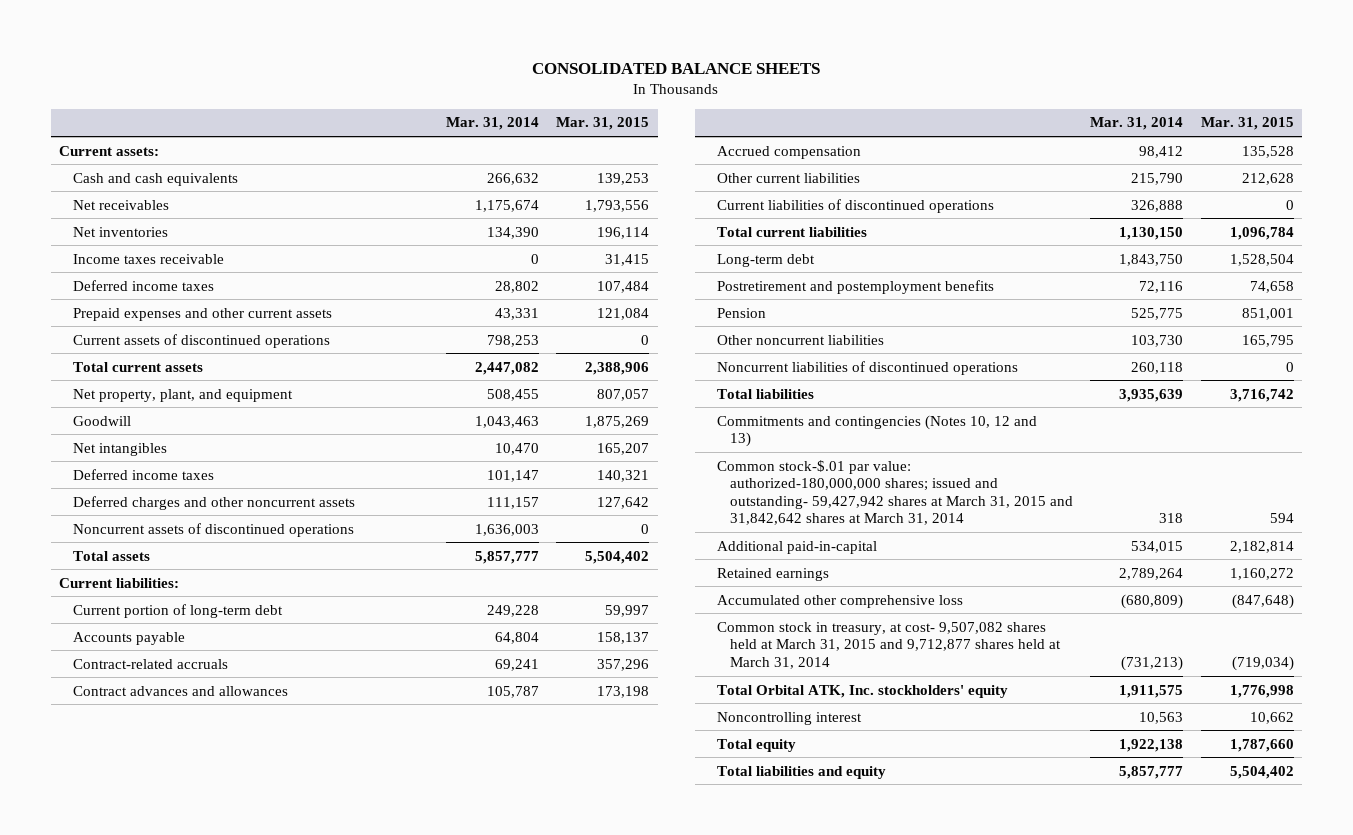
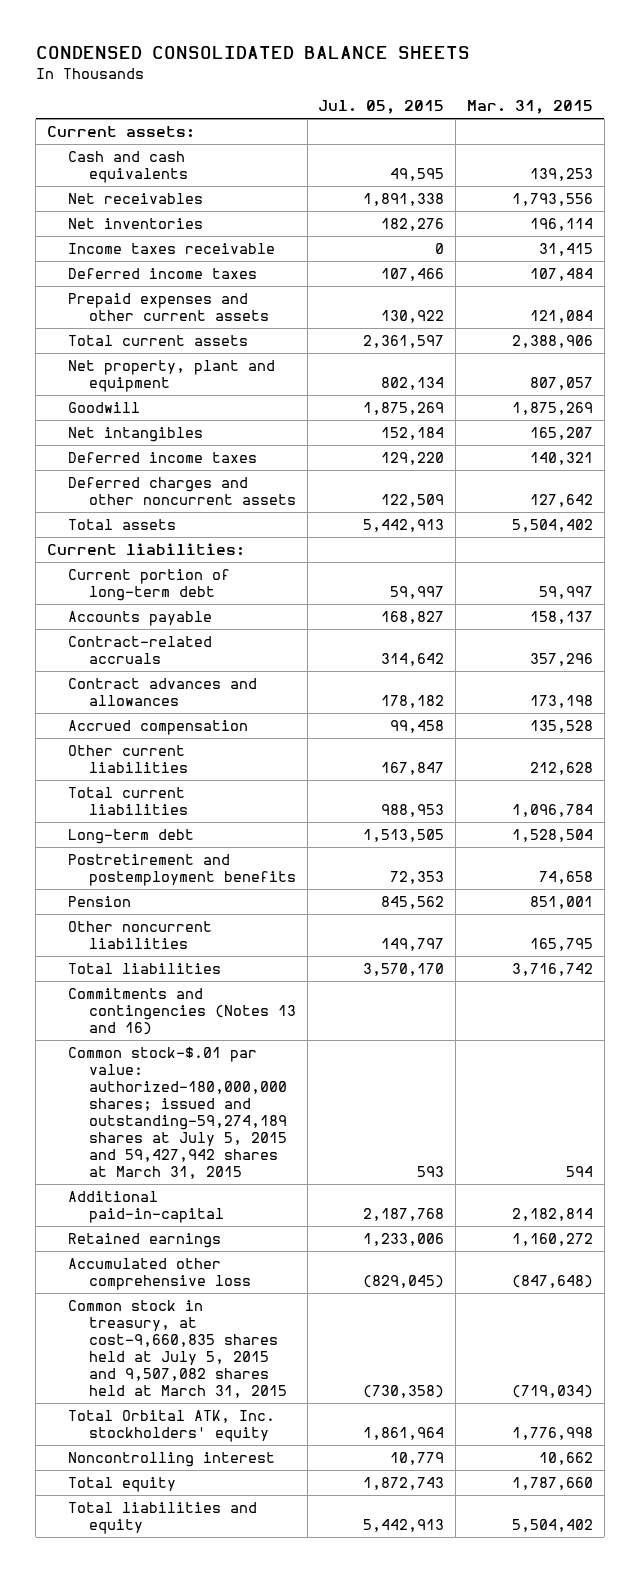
[532,62,821,74] CONSOLIDATED BALANCE SHEETS -> [35,45,470,59] CONDENSED CONSOLIDATED BALANCE SHEETS
[446,117,540,131] Mar. 31, 2014 -> none
none -> [318,100,445,115] Jul. 05, 2015
[72,333,330,348] Current assets of discontinued operations -> none
[72,388,293,402] Net property, plant, and equipment -> [68,360,276,393] Net property, plant and equipment
[72,522,354,537] Noncurrent assets of discontinued operations -> none
[716,198,994,213] Current liabilities of discontinued operations -> none
[716,360,1018,375] Noncurrent liabilities of discontinued operations -> none
[716,414,1037,448] Commitments and contingencies (Notes 10, 12 and 13) -> [68,988,296,1035] Commitments and contingencies (Notes 13 and 16)
[716,459,1074,526] Common stock-$.01 par value: authorized-180,000,000 shares; issued and outstanding- 59,427,942 shares at March 31, 2015 and 31,842,642 shares at March 31, 2014 -> [68,1047,287,1179] Common stock-$.01 par value: authorized-180,000,000 shares; issued and outstanding-59,274,189 shares at July 5, 2015 and 59,427,942 shares at March 31, 2015
[716,621,1062,669] Common stock in treasury, at cost- 9,507,082 shares held at March 31, 2015 and 9,712,877 shares held at March 31, 2014 -> [68,1300,287,1398] Common stock in treasury, at cost-9,660,835 shares held at July 5, 2015 and 9,507,082 shares held at March 31, 2015

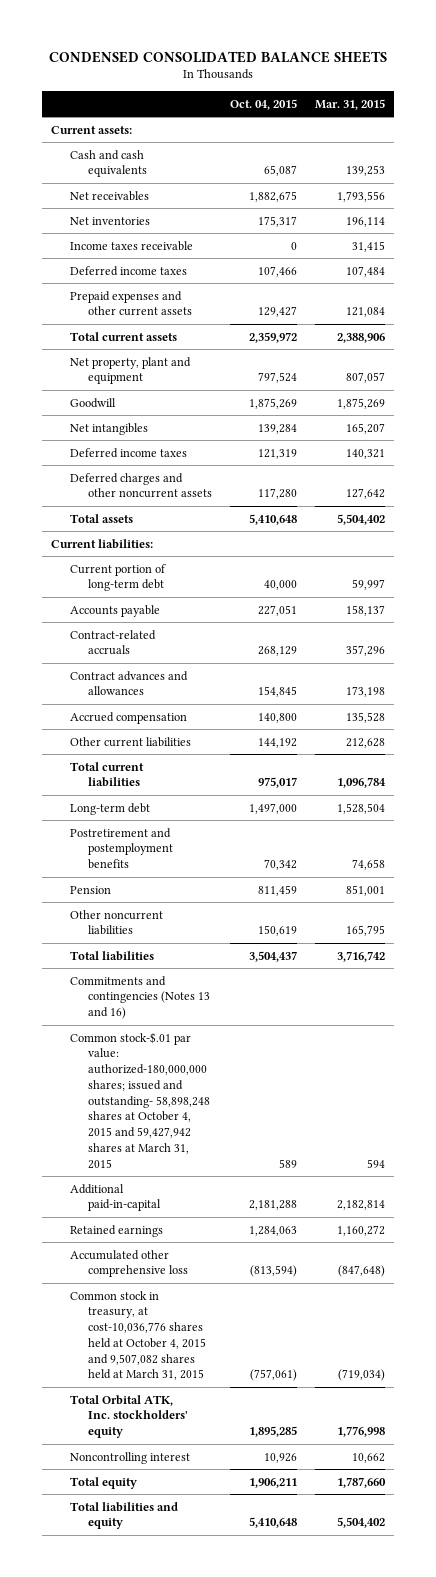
[318,100,445,115] Jul. 05, 2015 -> none
none -> [229,98,297,110] Oct. 04, 2015
[68,1047,287,1179] Common stock-$.01 par value: authorized-180,000,000 shares; issued and outstanding-59,274,189 shares at July 5, 2015 and 59,427,942 shares at March 31, 2015 -> [69,1031,211,1169] Common stock-$.01 par value: authorized-180,000,000 shares; issued and outstanding- 58,898,248 shares at October 4, 2015 and 59,427,942 shares at March 31, 2015
[68,1300,287,1398] Common stock in treasury, at cost-9,660,835 shares held at July 5, 2015 and 9,507,082 shares held at March 31, 2015 -> [69,1290,207,1381] Common stock in treasury, at cost-10,036,776 shares held at October 4, 2015 and 9,507,082 shares held at March 31, 2015

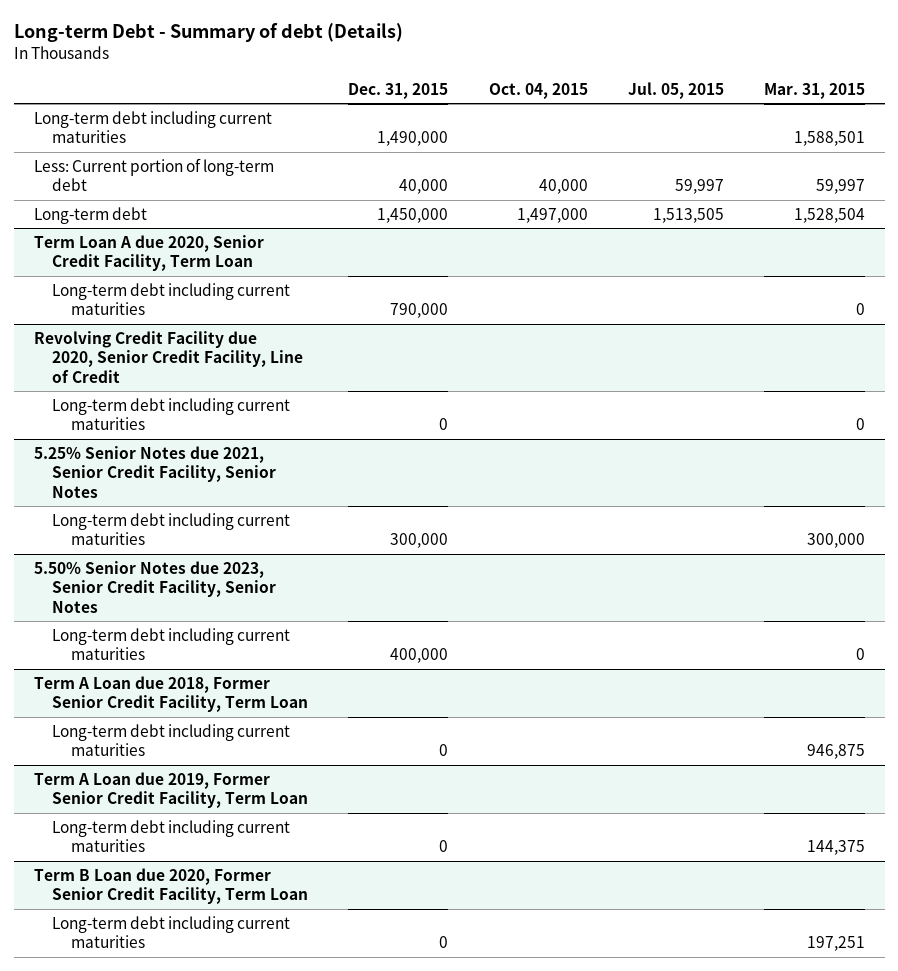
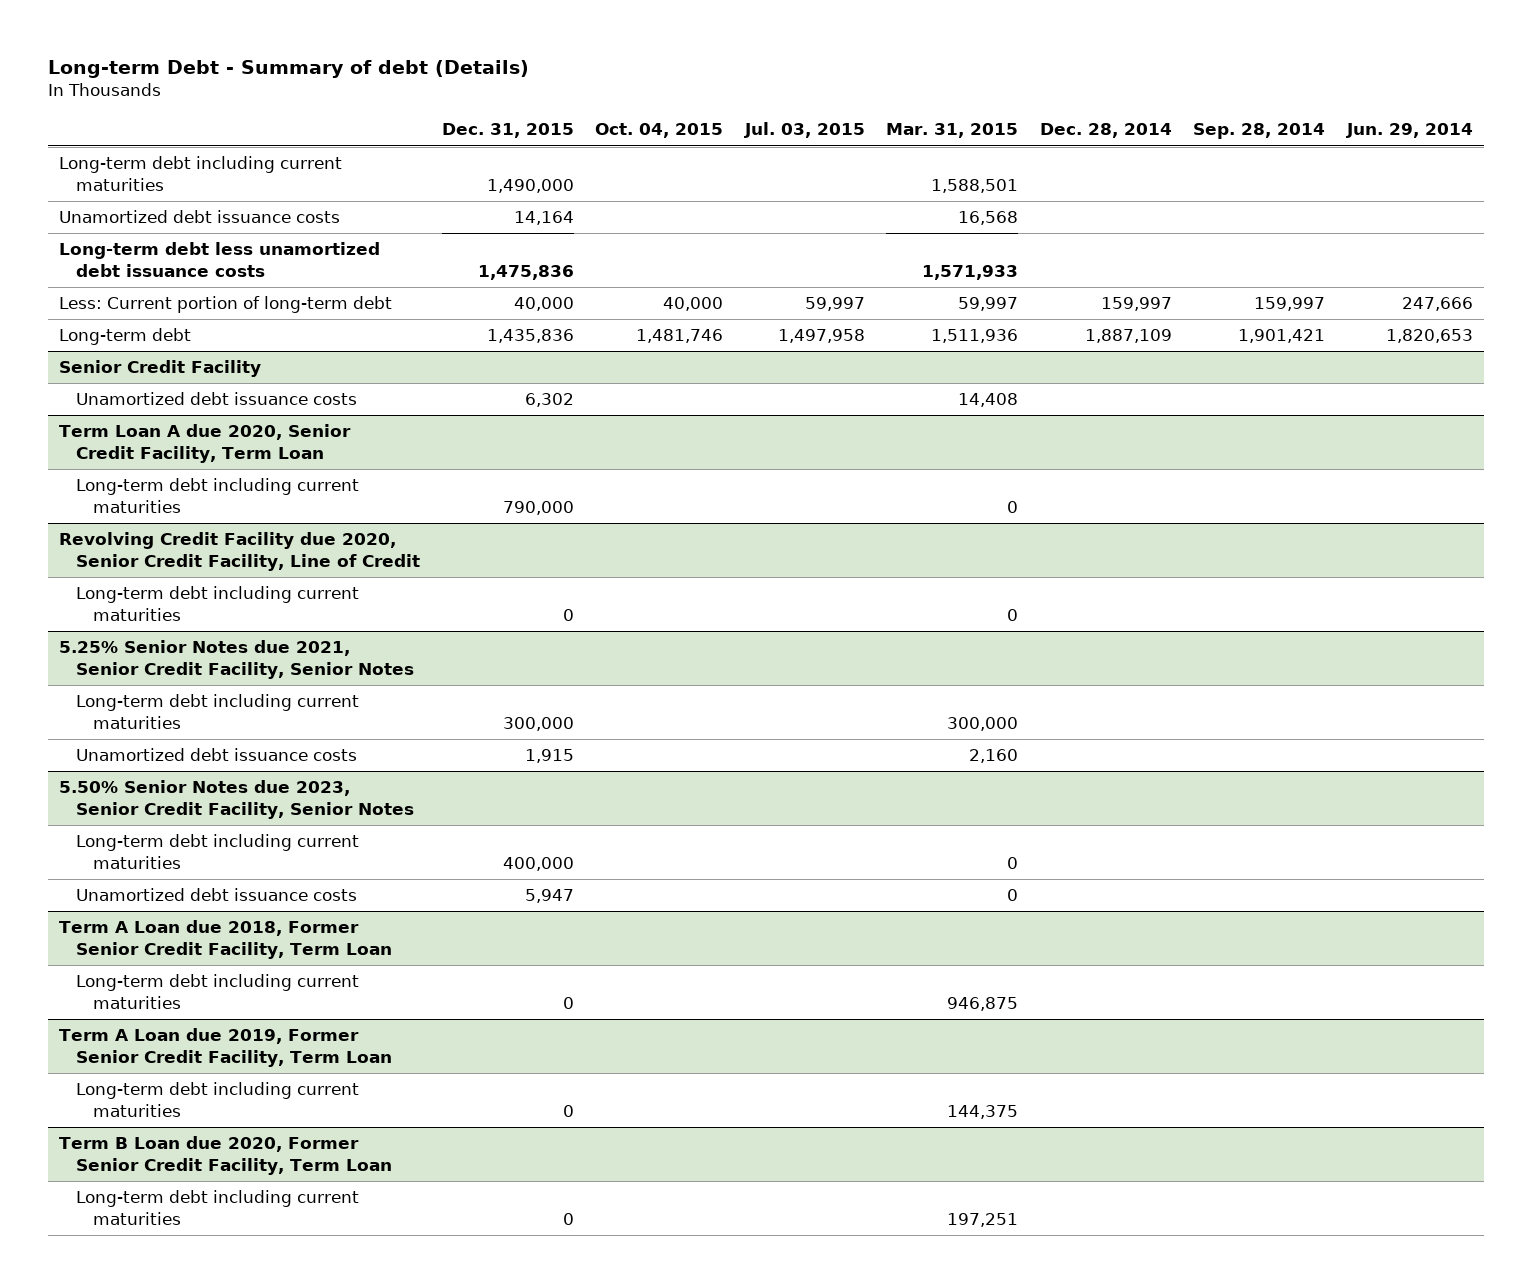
[627,81,724,99] Jul. 05, 2015 -> none
none -> [743,122,865,139] Jul. 03, 2015
none -> [1039,123,1172,139] Dec. 28, 2014
none -> [1193,123,1326,140] Sep. 28, 2014
none -> [1346,123,1474,139] Jun. 29, 2014
none -> [58,210,340,224] Unamortized debt issuance costs
none -> [58,242,380,277] Long-term debt less unamortized debt issuance costs
[377,207,449,223] 1,450,000 -> [486,329,574,344] 1,435,836
[516,207,588,223] 1,497,000 -> [636,329,724,344] 1,481,746
[793,207,865,223] 1,528,504 -> [931,329,1019,344] 1,511,936
none -> [58,360,261,378] Senior Credit Facility
none -> [75,392,357,406] Unamortized debt issuance costs
none -> [75,748,357,762] Unamortized debt issuance costs
none -> [75,888,357,902] Unamortized debt issuance costs

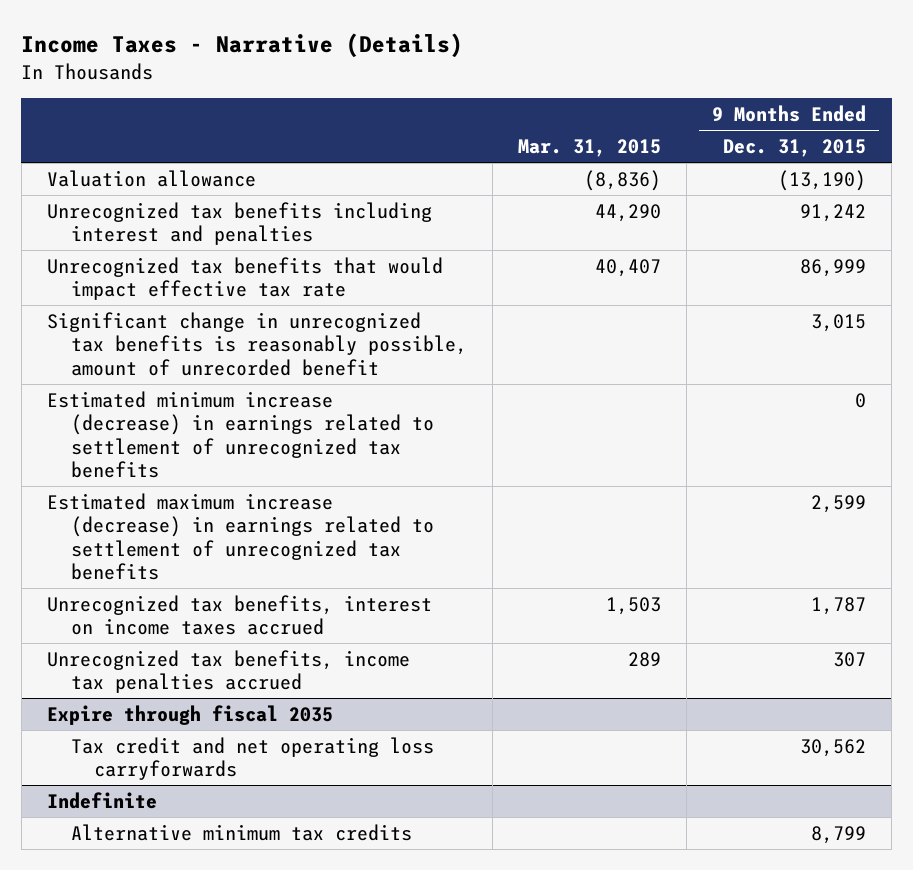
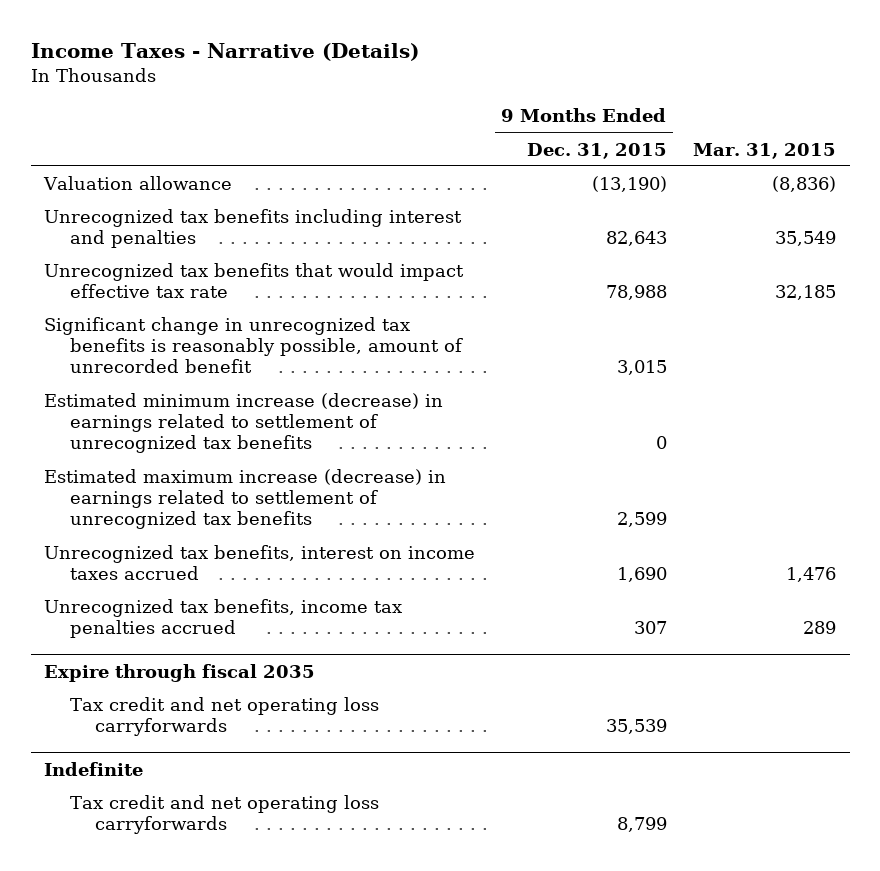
[594,203,661,222] 44,290 -> [775,231,837,247] 35,549
[800,203,867,222] 91,242 -> [605,231,667,247] 82,643
[594,258,661,277] 40,407 -> [775,285,837,301] 32,185
[800,258,867,277] 86,999 -> [605,285,667,301] 78,988
[605,596,661,615] 1,503 -> [786,567,837,583] 1,476
[811,596,867,615] 1,787 -> [616,567,667,583] 1,690
[800,738,867,757] 30,562 -> [605,719,667,735] 35,539
[70,823,412,841] Alternative minimum tax credits -> [69,795,379,835] Tax credit and net operating loss carryforwards

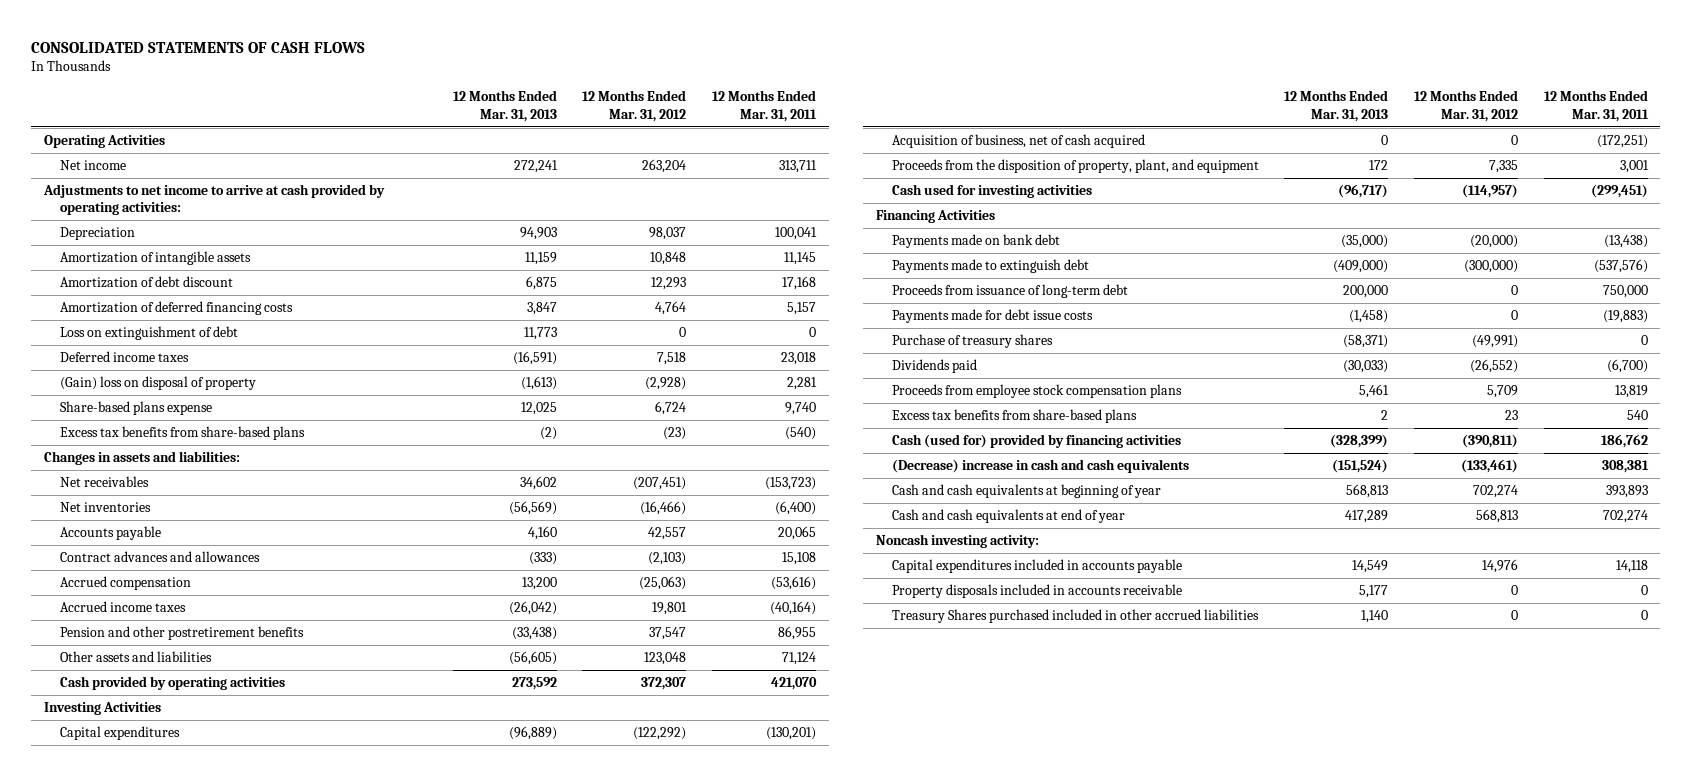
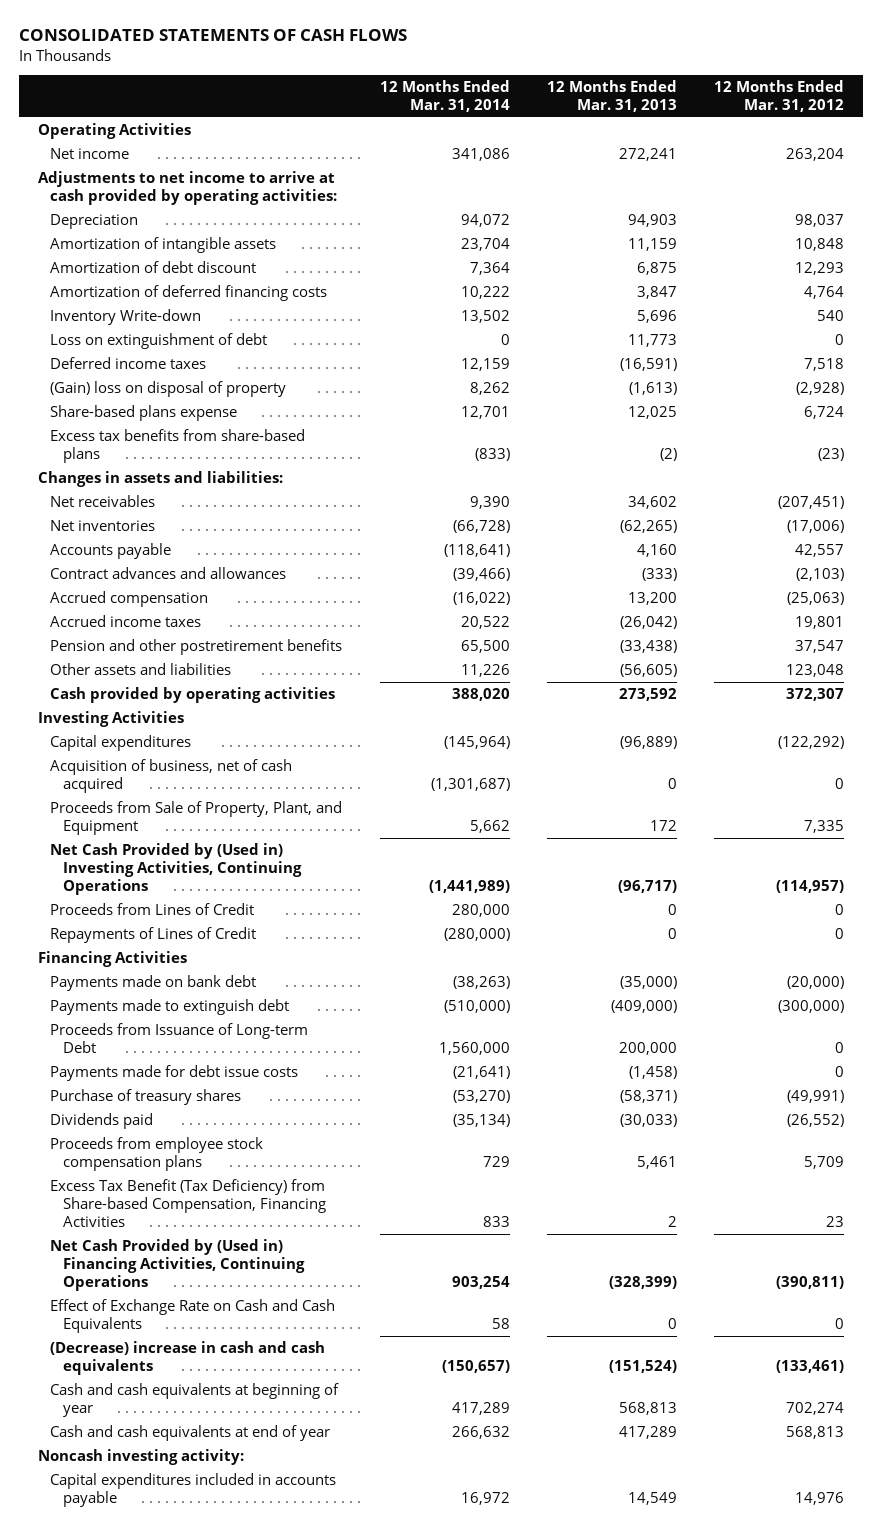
[712,90,818,122] 12 Months Ended Mar. 31, 2011 -> none
none -> [379,79,510,112] 12 Months Ended Mar. 31, 2014
none -> [50,308,202,325] Inventory Write-down
[508,500,557,515] (56,569) -> [620,519,678,533] (62,265)
[640,500,687,515] (16,466) -> [787,519,845,533] (17,006)
[891,158,1259,173] Proceeds from the disposition of property, plant, and equipment -> [50,800,343,835] Proceeds from Sale of Property, Plant, and Equipment
[891,183,1092,198] Cash used for investing activities -> [50,842,302,896] Net Cash Provided by (Used in) Investing Activities, Continuing Operations
none -> [50,902,255,915] Proceeds from Lines of Credit
none -> [50,926,257,943] Repayments of Lines of Credit
[891,283,1128,298] Proceeds from issuance of long-term debt -> [50,1022,309,1053] Proceeds from Issuance of Long-term Debt
[891,408,1137,423] Excess tax benefits from share-based plans -> [50,1178,326,1228] Excess Tax Benefit (Tax Deficiency) from Share-based Compensation, Financing Activities
[891,433,1181,448] Cash (used for) provided by financing activities -> [50,1238,305,1292] Net Cash Provided by (Used in) Financing Activities, Continuing Operations
none -> [50,1298,336,1333] Effect of Exchange Rate on Cash and Cash Equivalents
[891,583,1182,598] Property disposals included in accounts receivable -> none
[891,608,1259,623] Treasury Shares purchased included in other accrued liabilities -> none

